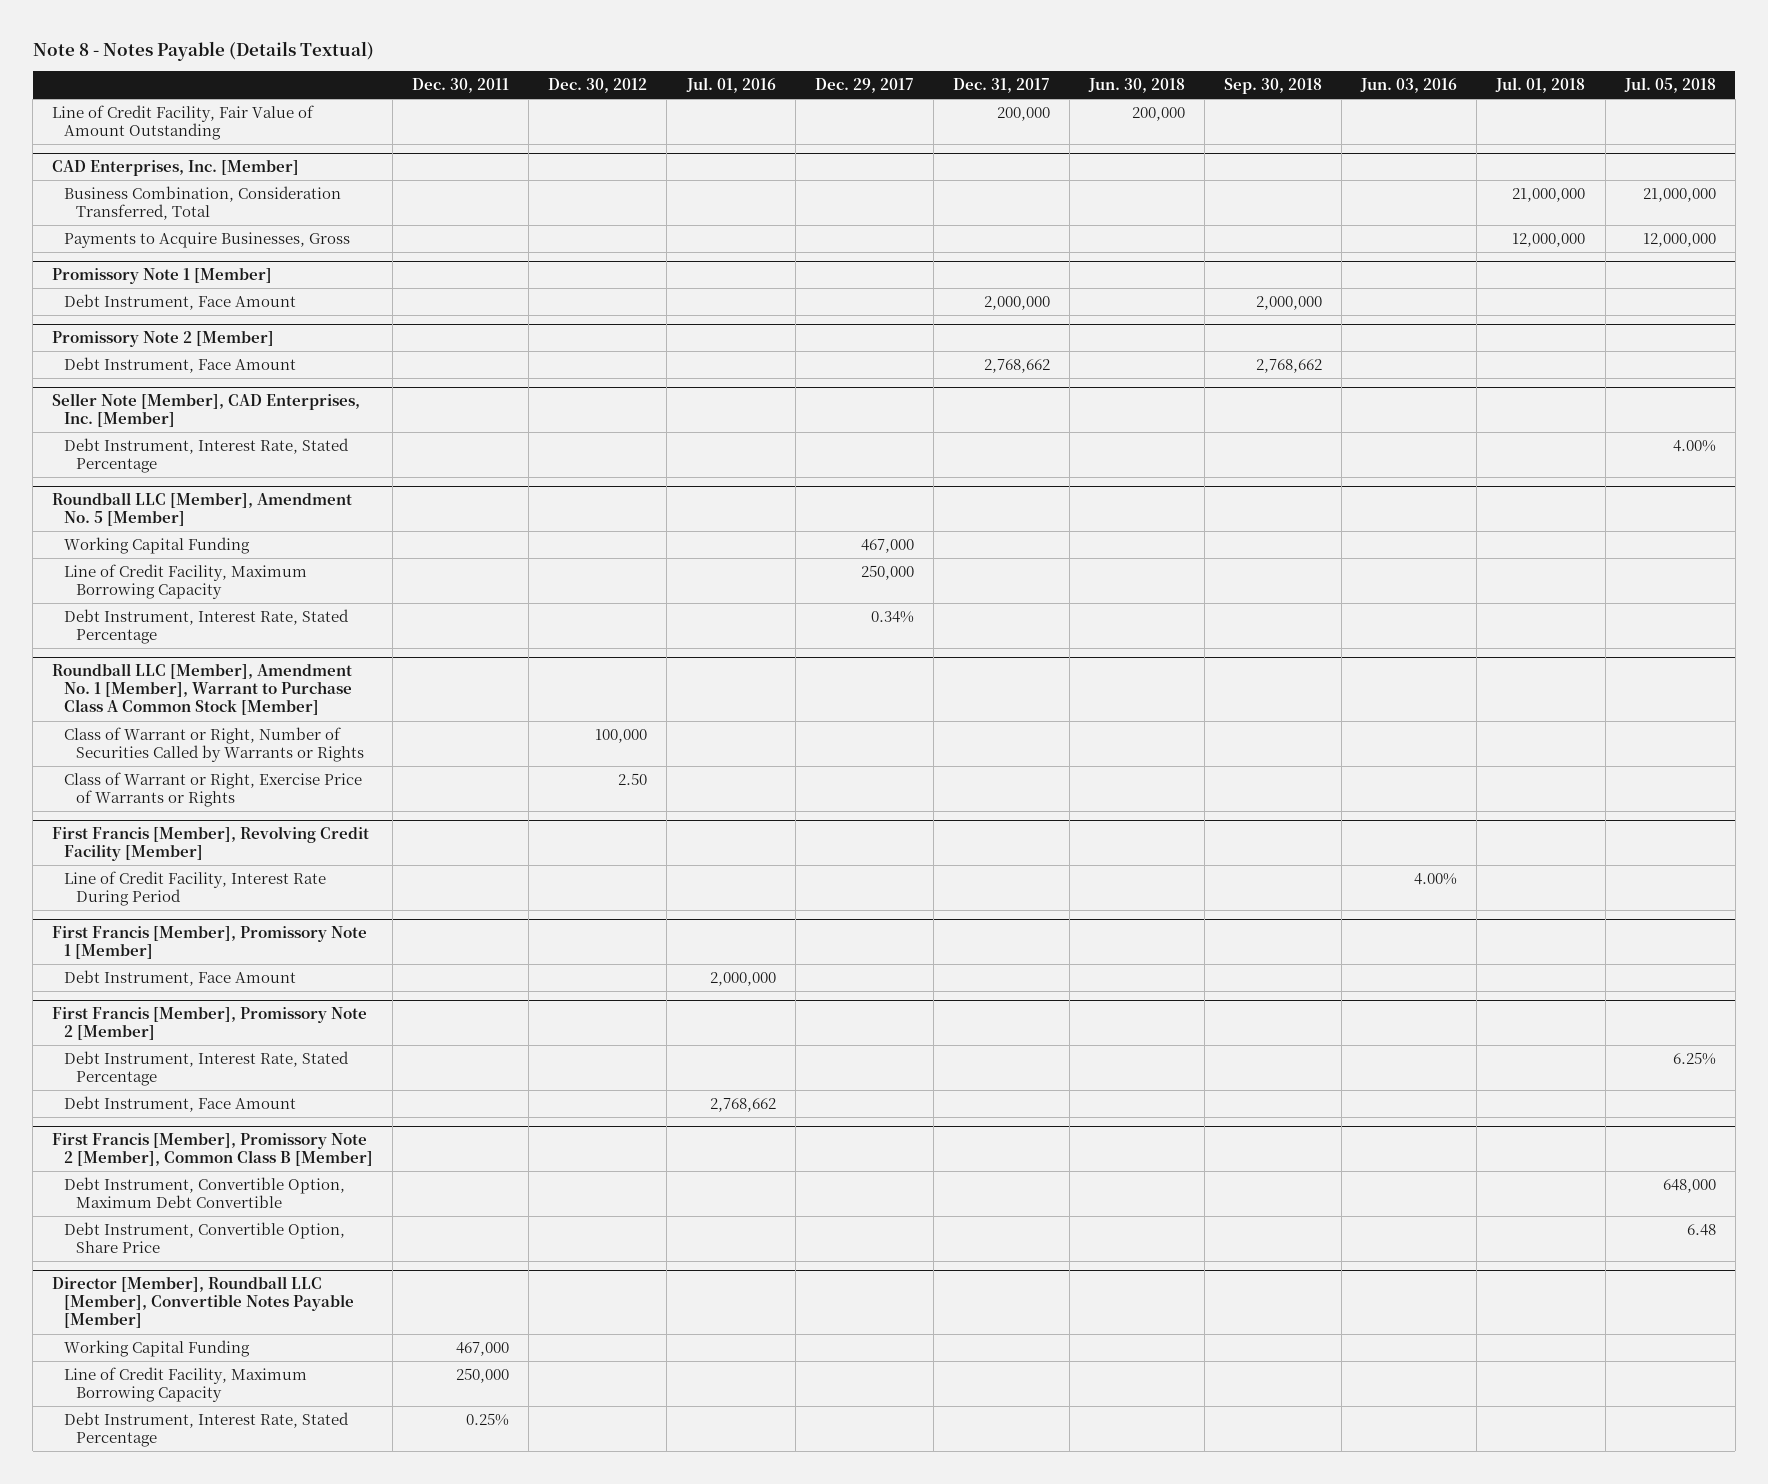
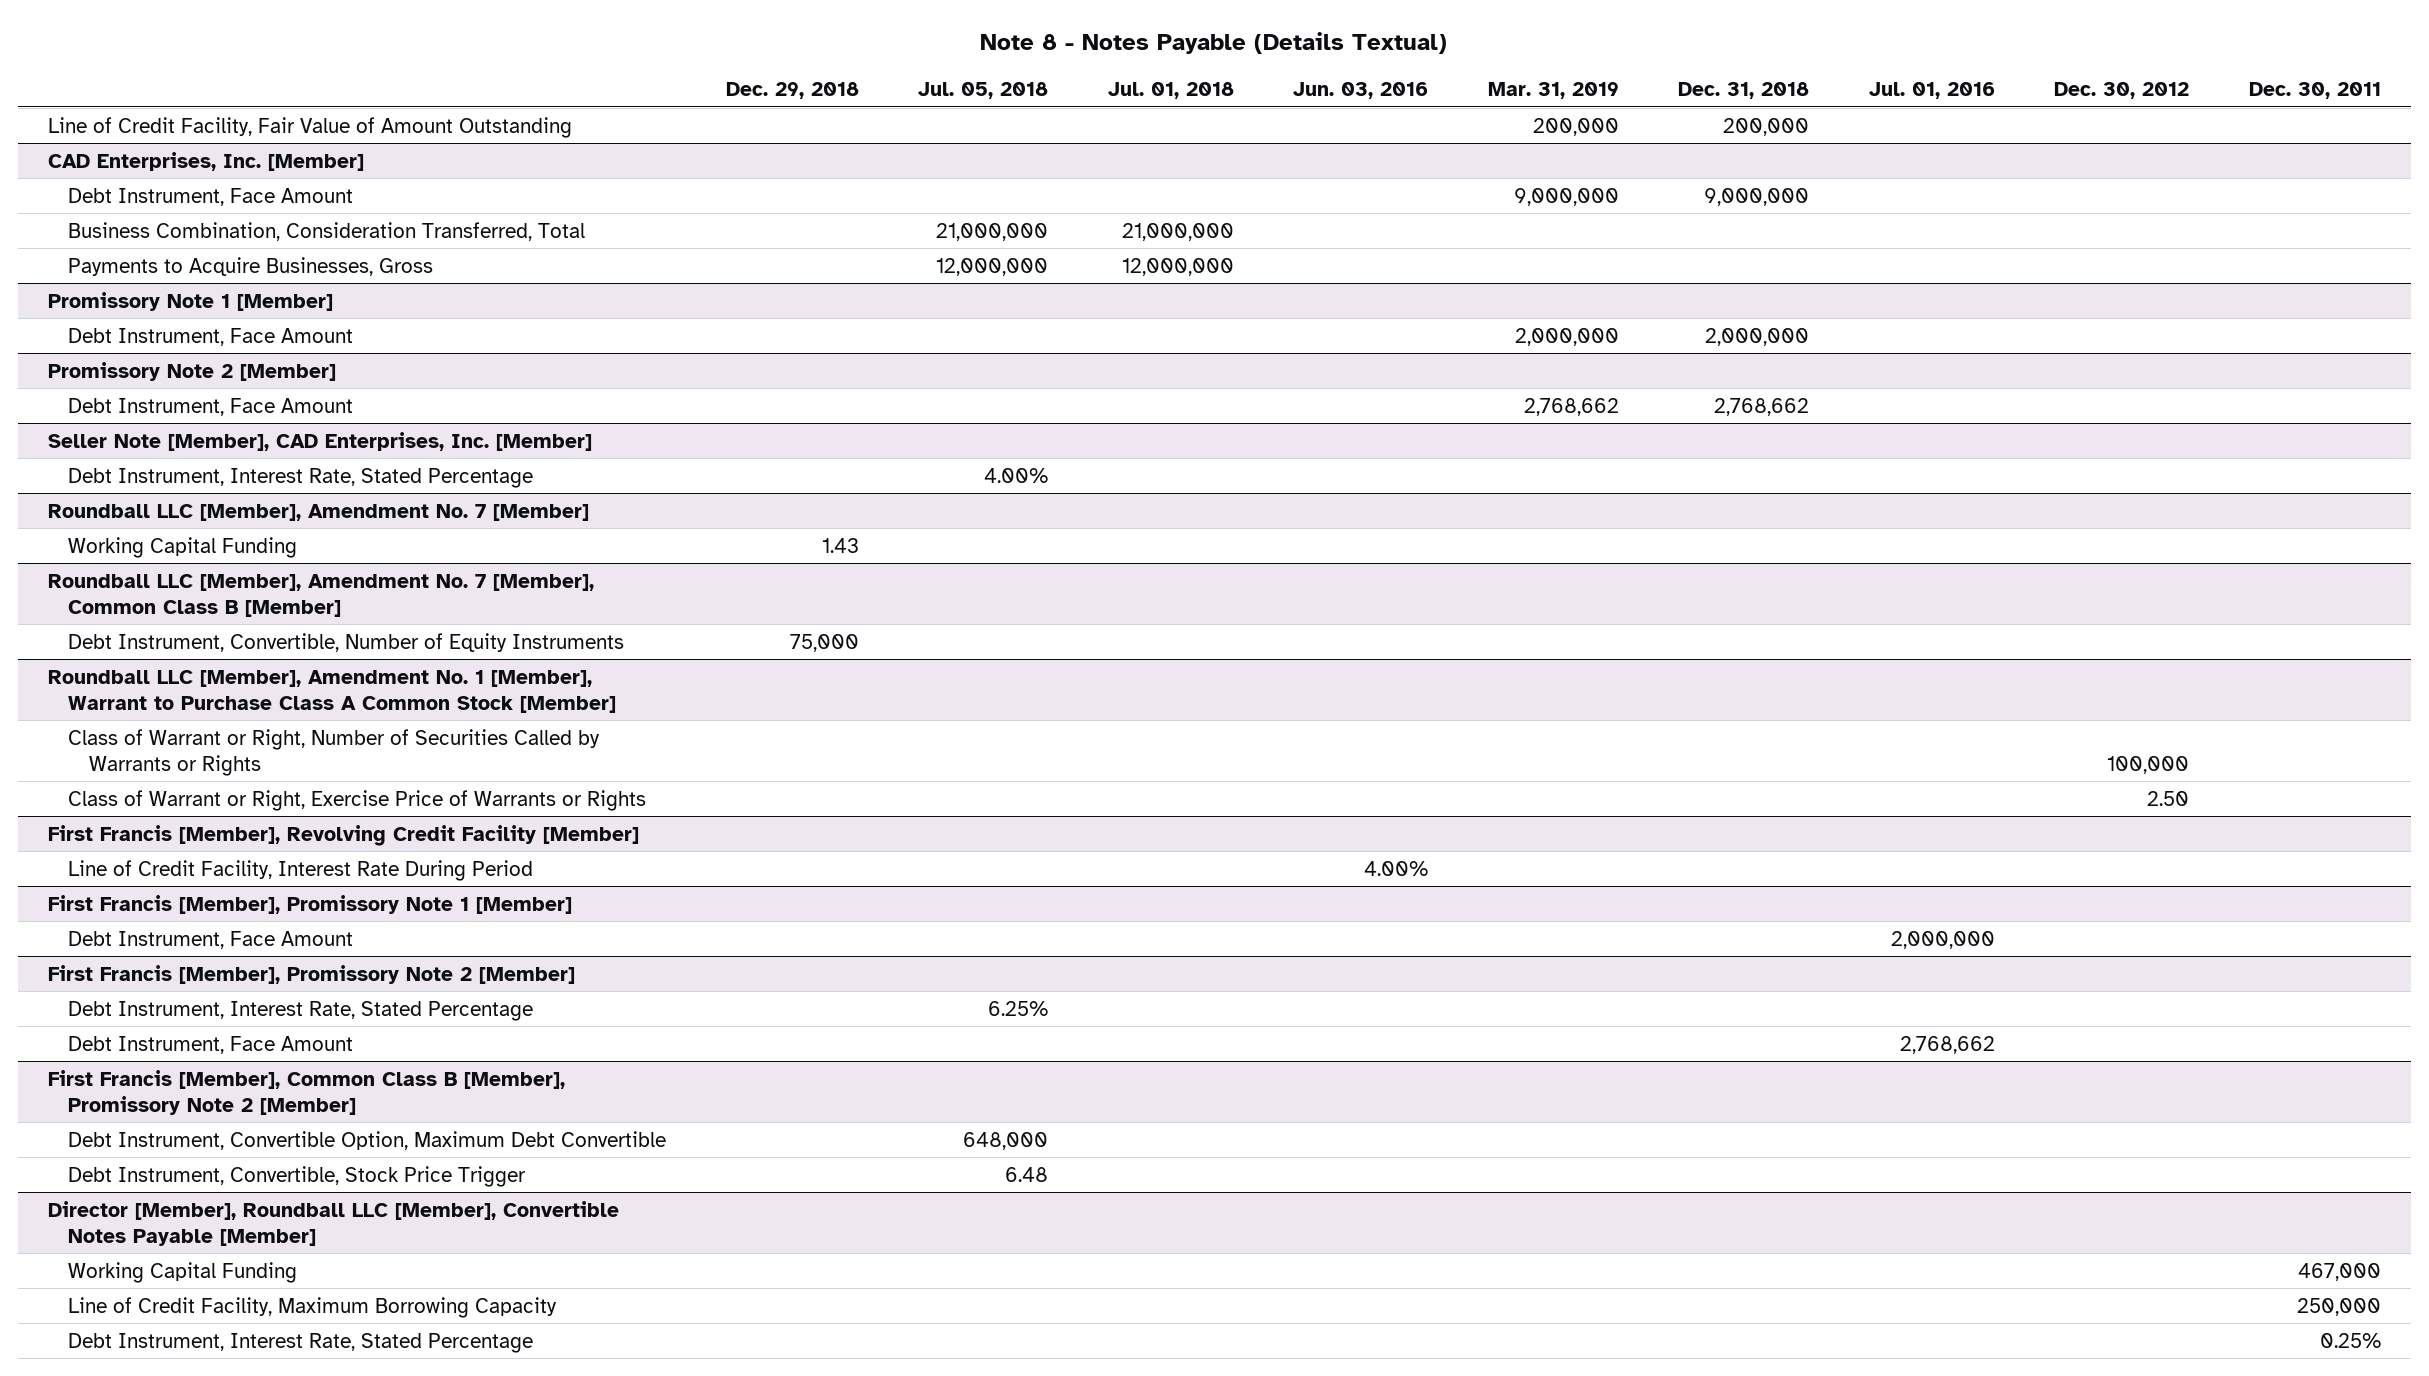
[814,77,914,93] Dec. 29, 2017 -> none
[952,77,1050,93] Dec. 31, 2017 -> none
[1087,77,1185,93] Jun. 30, 2018 -> none
[1224,77,1323,94] Sep. 30, 2018 -> none
none -> [725,82,859,100] Dec. 29, 2018
none -> [1487,82,1619,100] Mar. 31, 2019
none -> [1678,82,1810,100] Dec. 31, 2018
none -> [68,187,354,206] Debt Instrument, Face Amount
[52,492,353,527] Roundball LLC [Member], Amendment No. 5 [Member] -> [47,503,589,521] Roundball LLC [Member], Amendment No. 7 [Member]
[64,564,308,600] Line of Credit Facility, Maximum Borrowing Capacity -> none
[64,609,350,645] Debt Instrument, Interest Rate, Stated Percentage -> none
none -> [47,573,594,617] Roundball LLC [Member], Amendment No. 7 [Member], Common Class B [Member]
none -> [68,632,625,652] Debt Instrument, Convertible, Number of Equity Instruments
[52,1133,374,1167] First Francis [Member], Promissory Note 2 [Member], Common Class B [Member] -> [47,1069,565,1115] First Francis [Member], Common Class B [Member], Promissory Note 2 [Member]
[64,1222,346,1254] Debt Instrument, Convertible Option, Share Price -> [68,1165,527,1187] Debt Instrument, Convertible, Stock Price Trigger

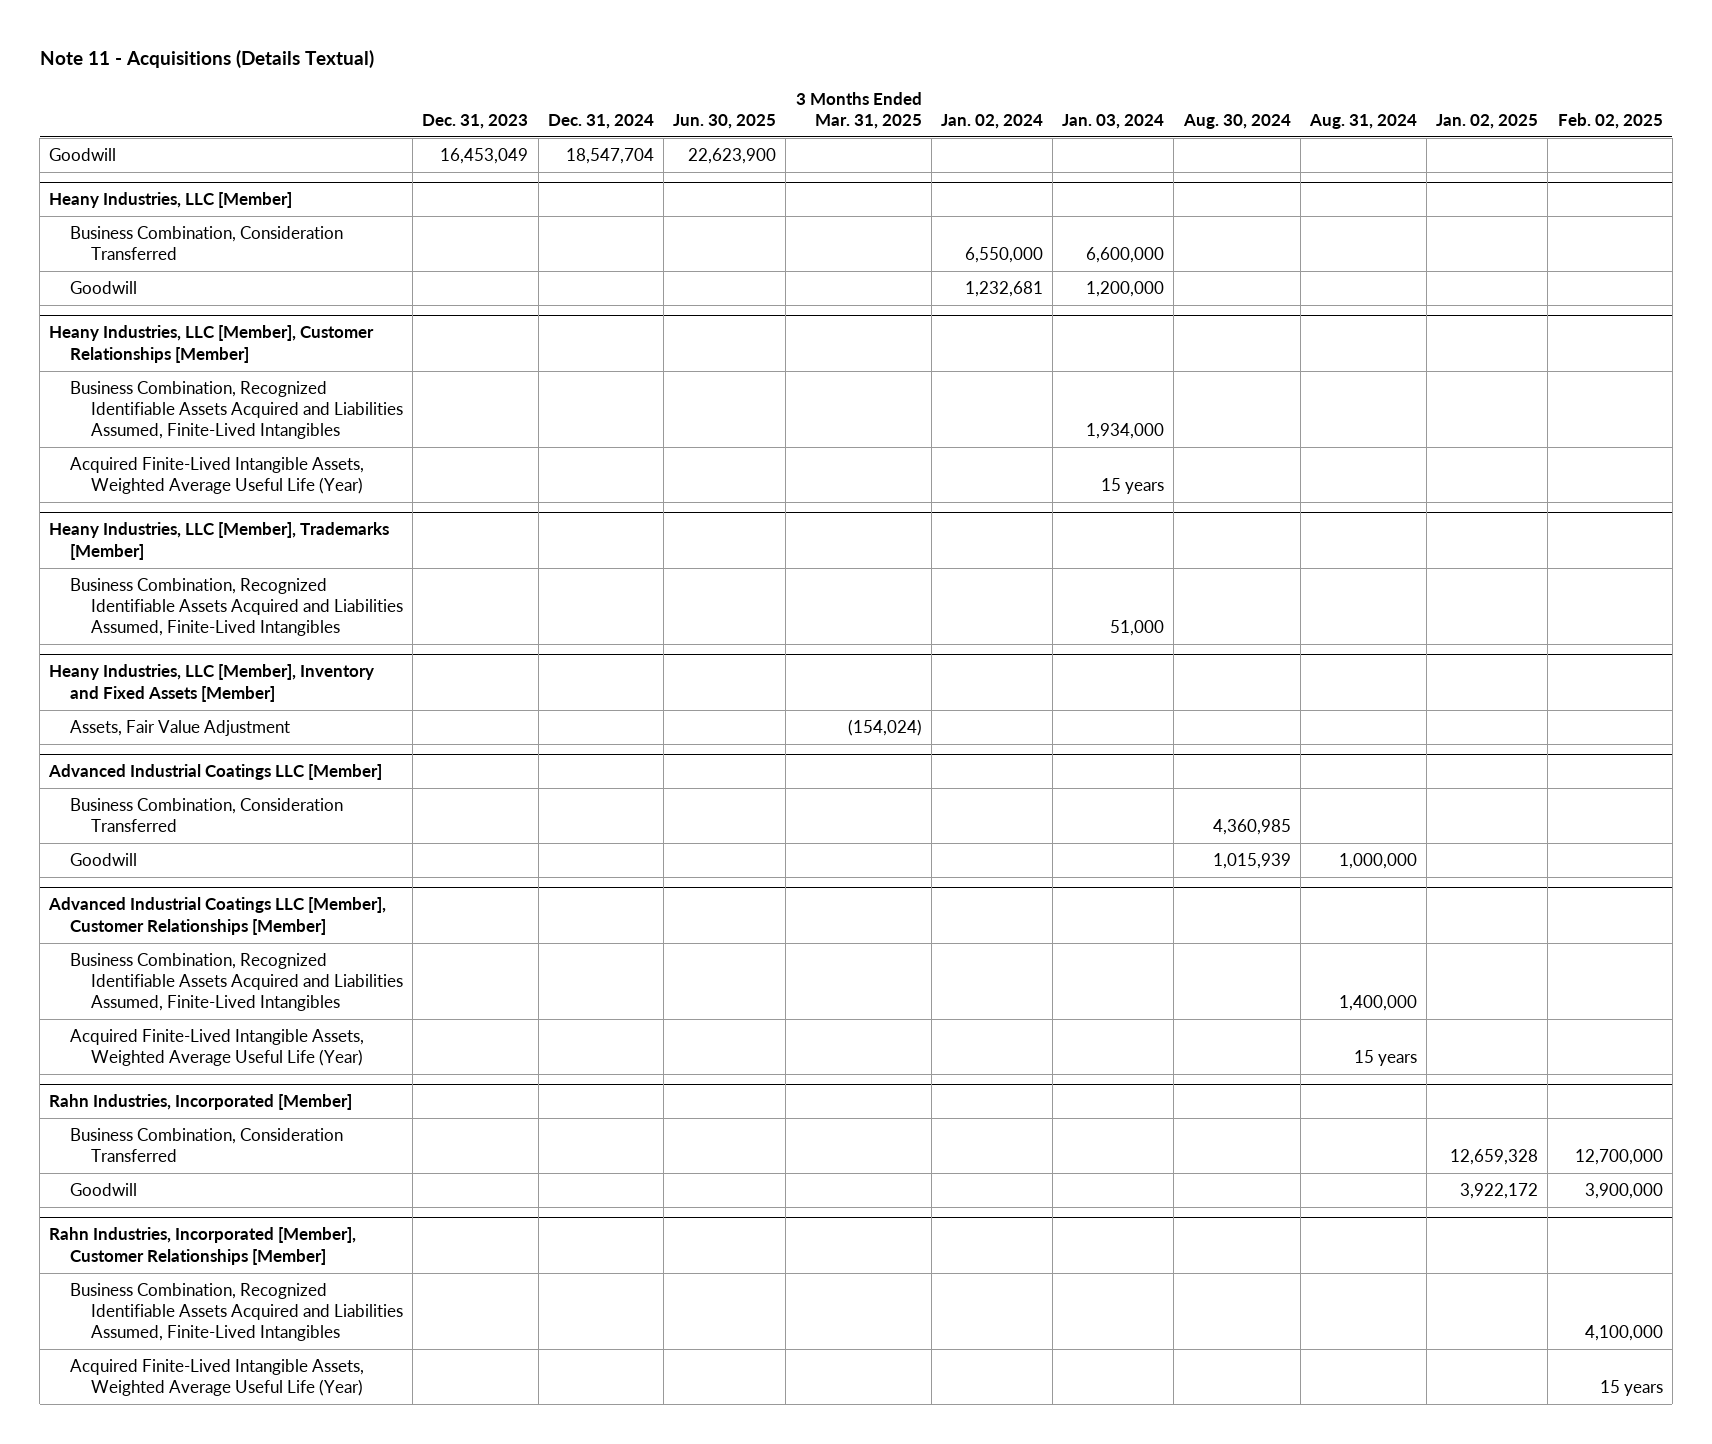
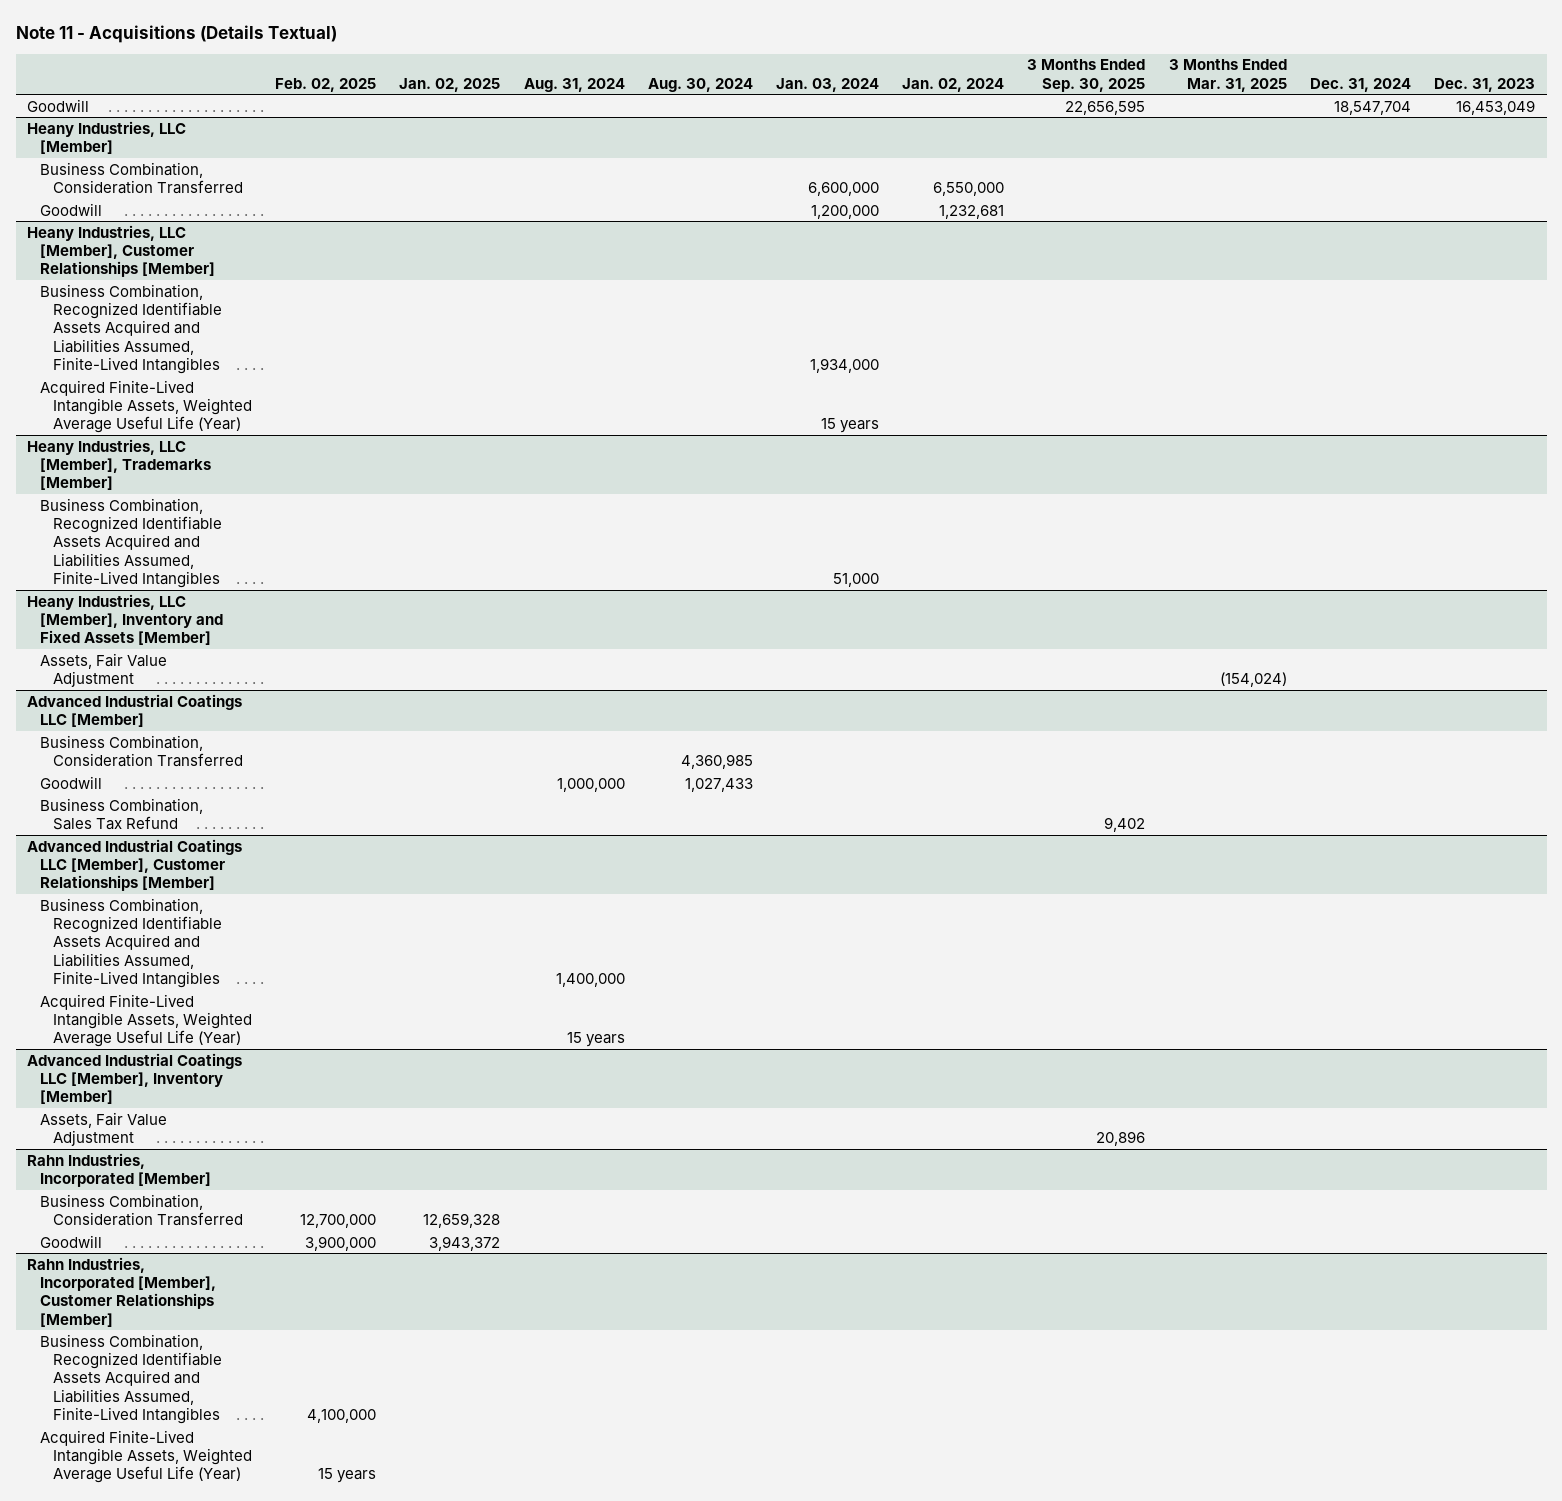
[673,113,777,129] Jun. 30, 2025 -> none
none -> [1027,59,1146,92] 3 Months Ended Sep. 30, 2025
[1212,852,1291,869] 1,015,939 -> [684,777,753,792] 1,027,433
none -> [40,797,204,830] Business Combination, Sales Tax Refund
none -> [27,1052,243,1105] Advanced Industrial Coatings LLC [Member], Inventory [Member]
none -> [40,1111,168,1146] Assets, Fair Value Adjustment
[1460,1182,1539,1199] 3,922,172 -> [429,1235,501,1251] 3,943,372

